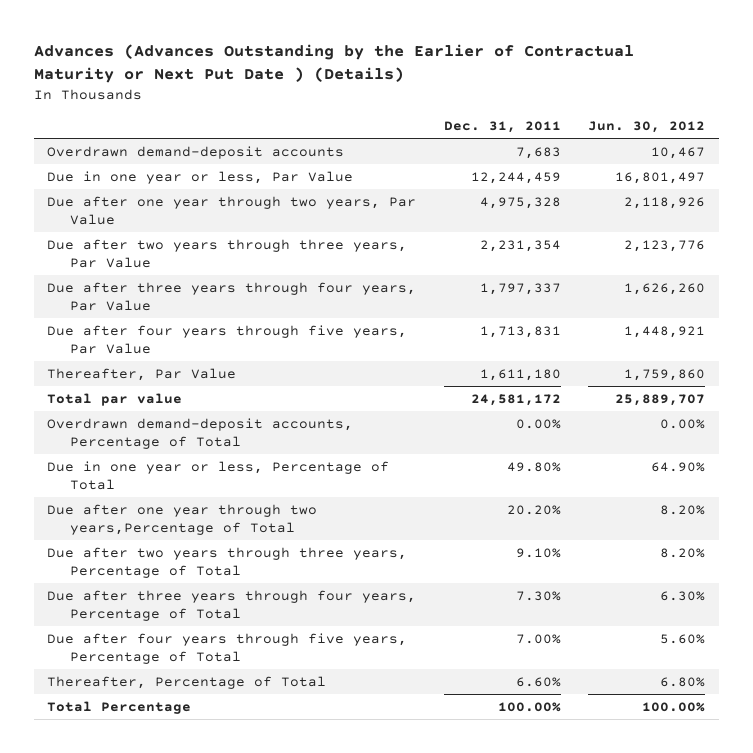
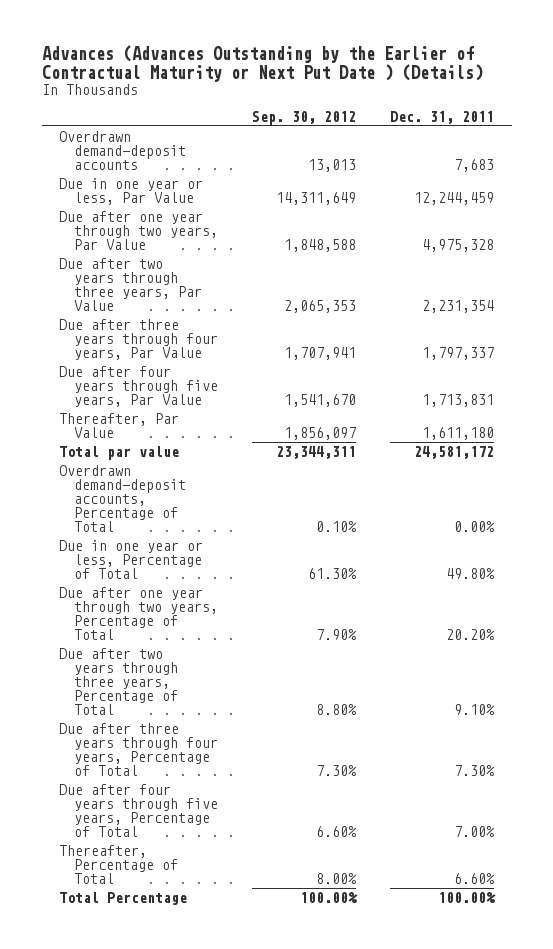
[588,121,706,134] Jun. 30, 2012 -> none
none -> [251,111,356,126] Sep. 30, 2012
[47,503,318,536] Due after one year through two years,Percentage of Total -> [59,586,218,641] Due after one year through two years, Percentage of Total

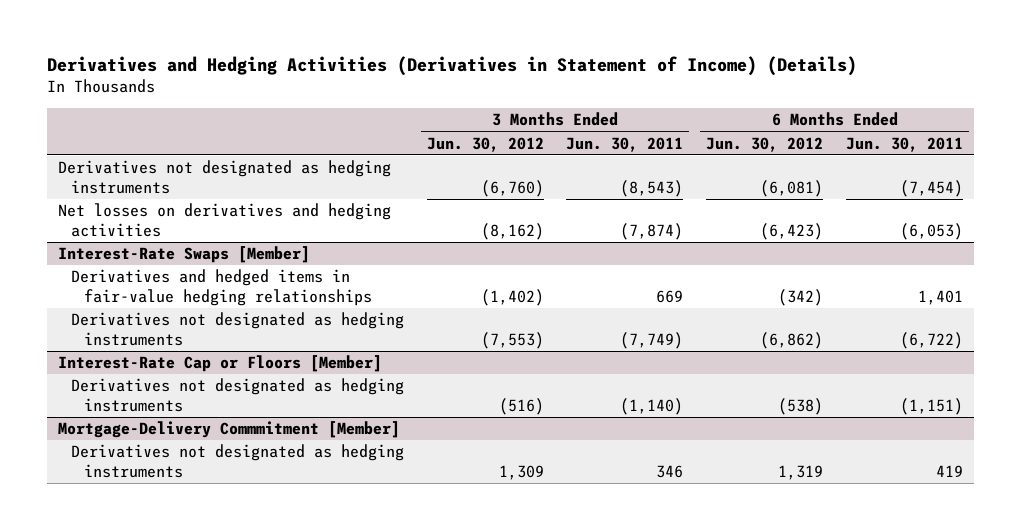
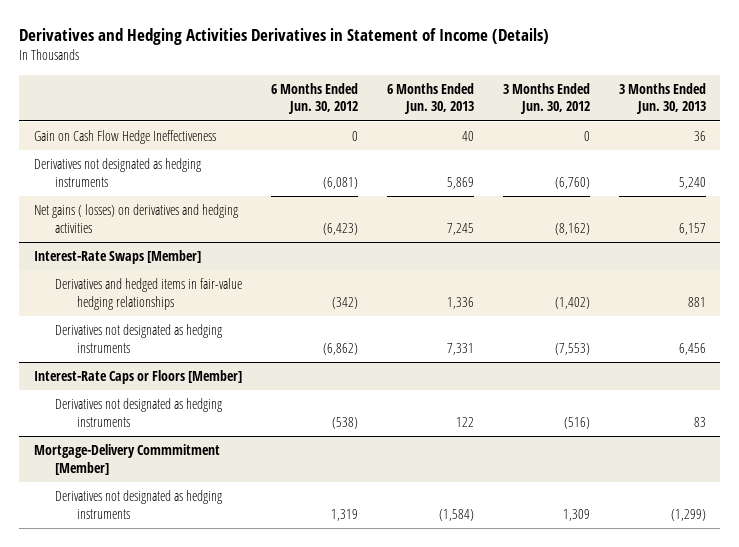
[46,56,857,77] Derivatives and Hedging Activities (Derivatives in Statement of Income) (Details) -> [19,28,550,46] Derivatives and Hedging Activities Derivatives in Statement of Income (Details)
[566,136,684,152] Jun. 30, 2011 -> none
[845,136,963,152] Jun. 30, 2011 -> none
none -> [386,82,474,115] 6 Months Ended Jun. 30, 2013
none -> [618,82,706,115] 3 Months Ended Jun. 30, 2013
none -> [33,130,216,145] Gain on Cash Flow Hedge Ineffectiveness
[57,203,391,237] Net losses on derivatives and hedging activities -> [33,204,238,233] Net gains ( losses) on derivatives and hedging activities
[57,355,382,373] Interest-Rate Cap or Floors [Member] -> [33,370,242,385] Interest-Rate Caps or Floors [Member]

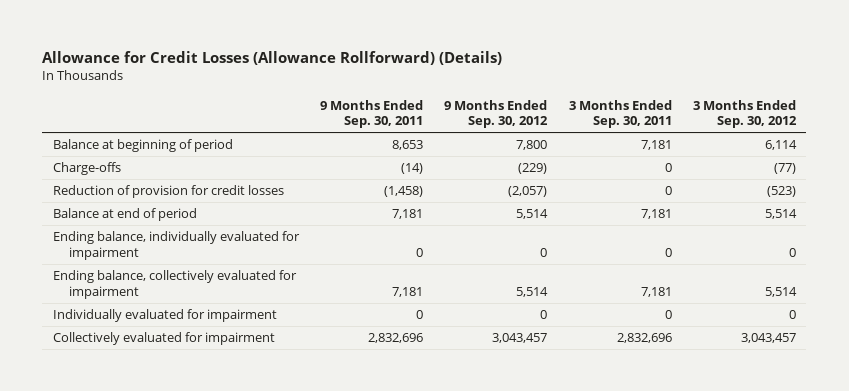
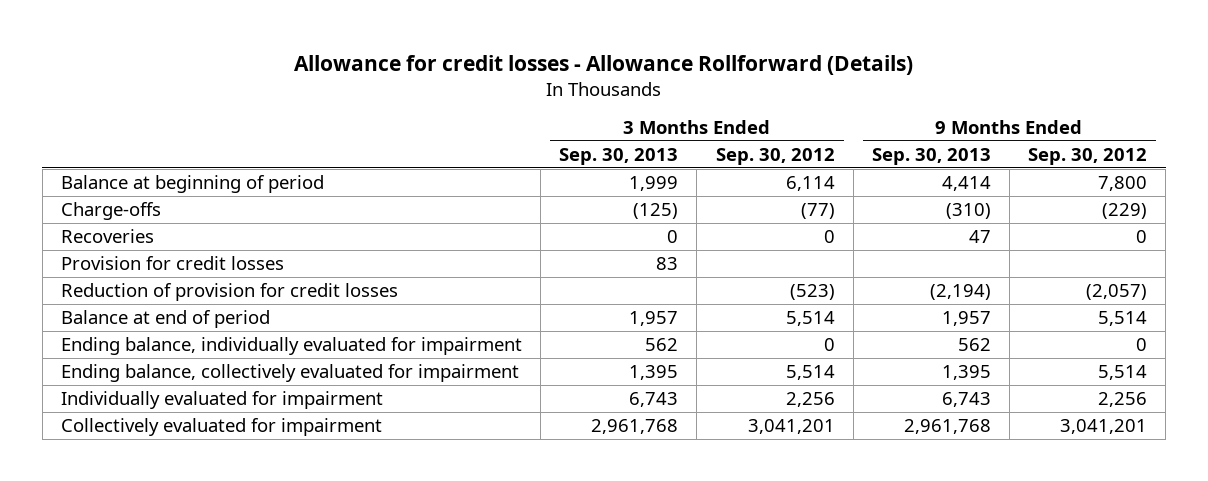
[42,50,503,65] Allowance for Credit Losses (Allowance Rollforward) (Details) -> [294,54,914,75] Allowance for credit losses - Allowance Rollforward (Details)
[320,99,424,129] 9 Months Ended Sep. 30, 2011 -> none
[568,99,672,129] 3 Months Ended Sep. 30, 2011 -> none
none -> [559,147,679,165] Sep. 30, 2013
none -> [871,147,991,165] Sep. 30, 2013
none -> [60,229,154,244] Recoveries
none -> [60,256,284,271] Provision for credit losses
[540,310,548,320] 0 -> [1098,392,1148,408] 2,256
[788,310,796,320] 0 -> [785,392,835,408] 2,256
[492,333,548,344] 3,043,457 -> [1060,419,1148,435] 3,041,201
[740,333,796,344] 3,043,457 -> [747,419,835,435] 3,041,201

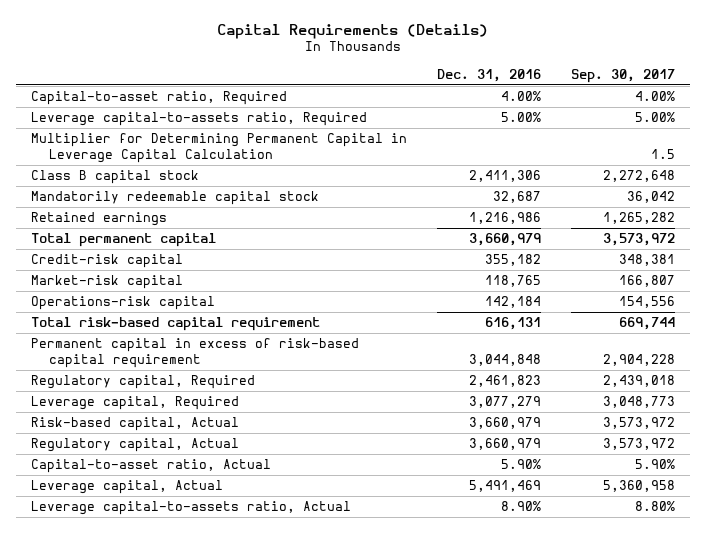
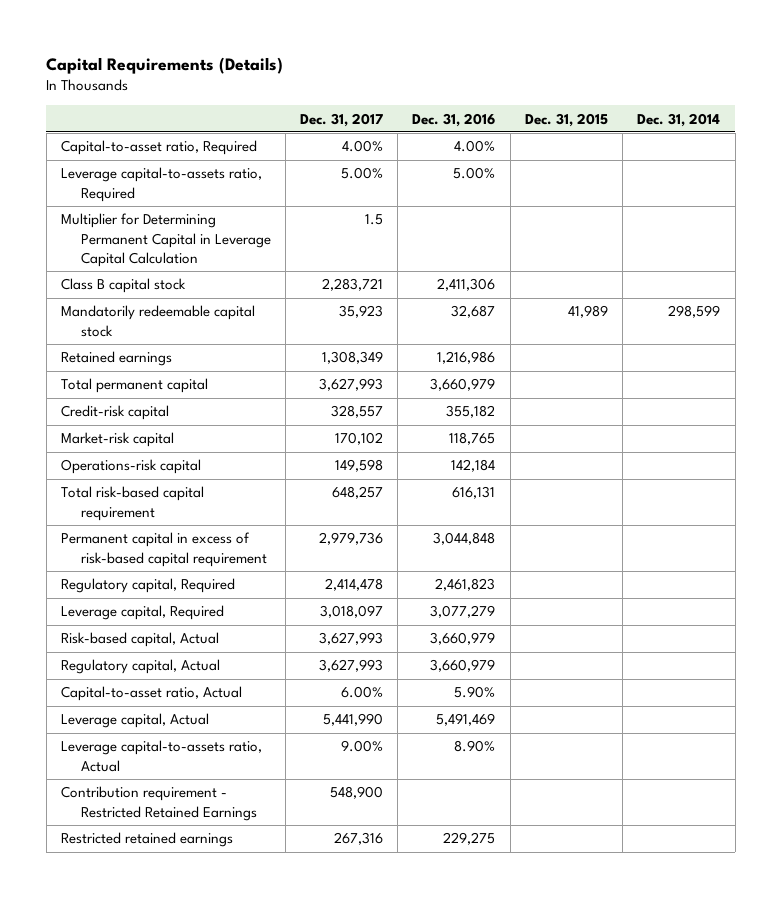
[570,68,675,83] Sep. 30, 2017 -> none
none -> [299,112,383,127] Dec. 31, 2017
none -> [524,112,608,127] Dec. 31, 2015
none -> [637,112,721,127] Dec. 31, 2014
none -> [61,786,257,821] Contribution requirement - Restricted Retained Earnings
none -> [61,832,234,848] Restricted retained earnings

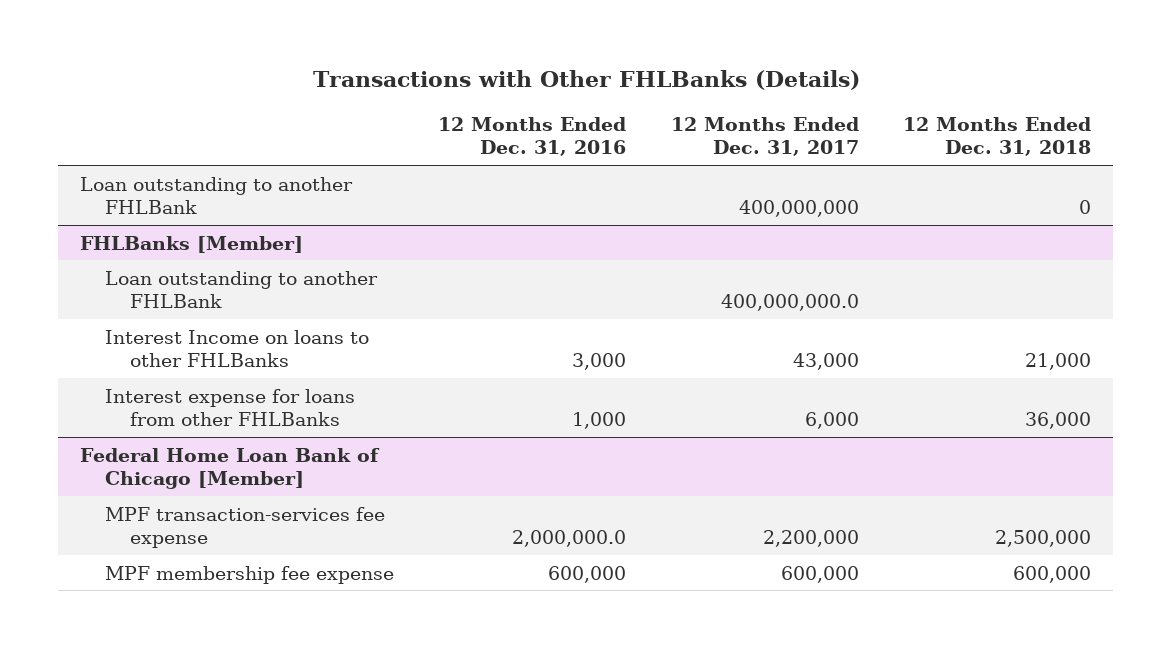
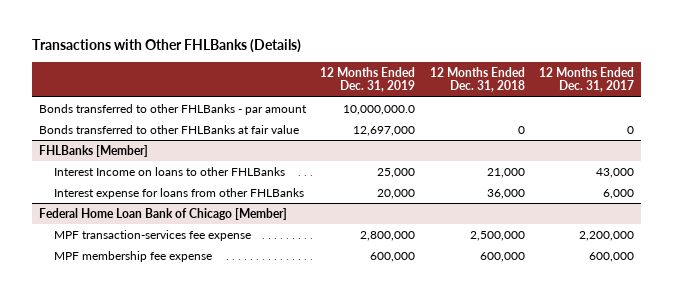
[438,116,627,157] 12 Months Ended Dec. 31, 2016 -> none
none -> [320,66,416,93] 12 Months Ended Dec. 31, 2019
[80,176,354,214] Loan outstanding to another FHLBank -> none
none -> [38,103,307,115] Bonds transferred to other FHLBanks - par amount
none -> [38,124,299,134] Bonds transferred to other FHLBanks at fair value
[105,270,379,308] Loan outstanding to another FHLBank -> none

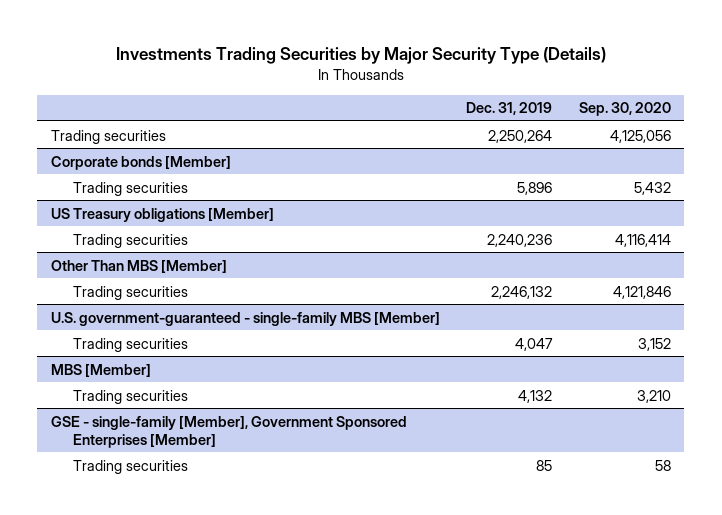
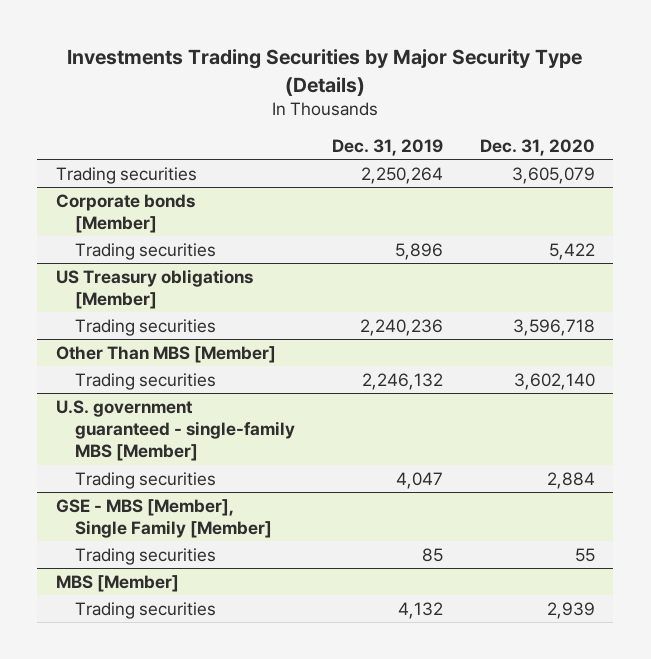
[579,102,672,117] Sep. 30, 2020 -> none
none -> [479,139,595,157] Dec. 31, 2020
[50,311,440,326] U.S. government-guaranteed - single-family MBS [Member] -> [55,399,295,462] U.S. government guaranteed - single-family MBS [Member]
none -> [55,498,272,538] GSE - MBS [Member], Single Family [Member]
none -> [74,547,216,565] Trading securities
[50,415,407,448] GSE - single-family [Member], Government Sponsored Enterprises [Member] -> none
[72,459,188,474] Trading securities -> none

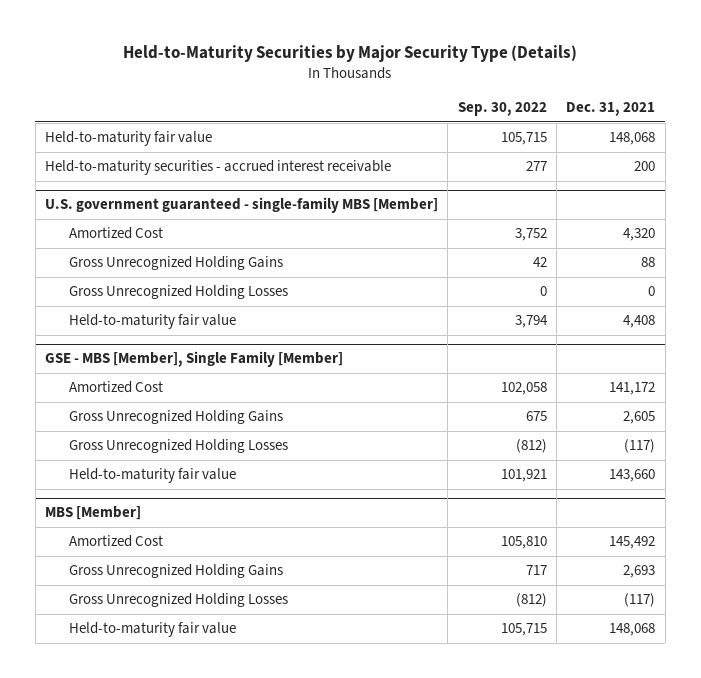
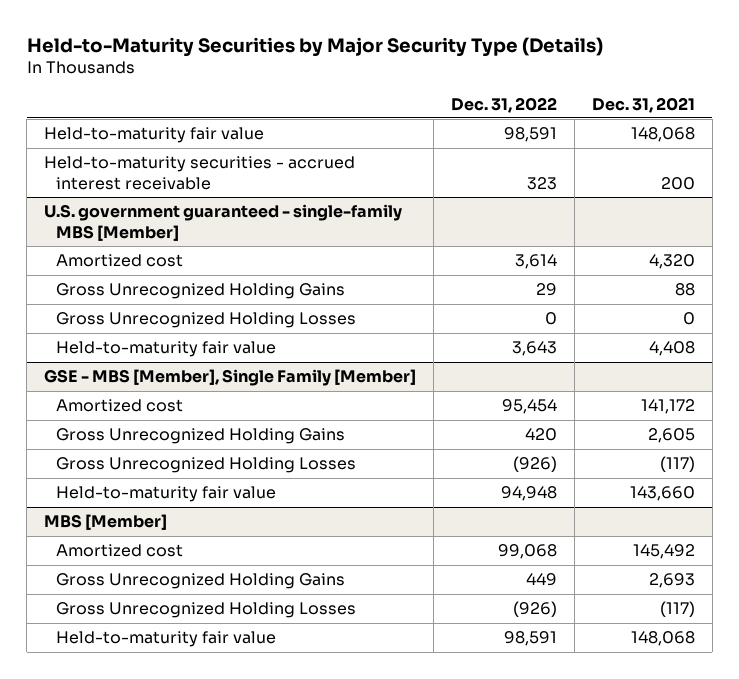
[457,102,547,117] Sep. 30, 2022 -> none
none -> [450,96,557,113] Dec. 31, 2022
[68,227,163,240] Amortized Cost -> [56,254,184,268] Amortized cost
[68,381,163,394] Amortized Cost -> [56,399,184,413] Amortized cost
[68,535,163,548] Amortized Cost -> [56,544,184,558] Amortized cost

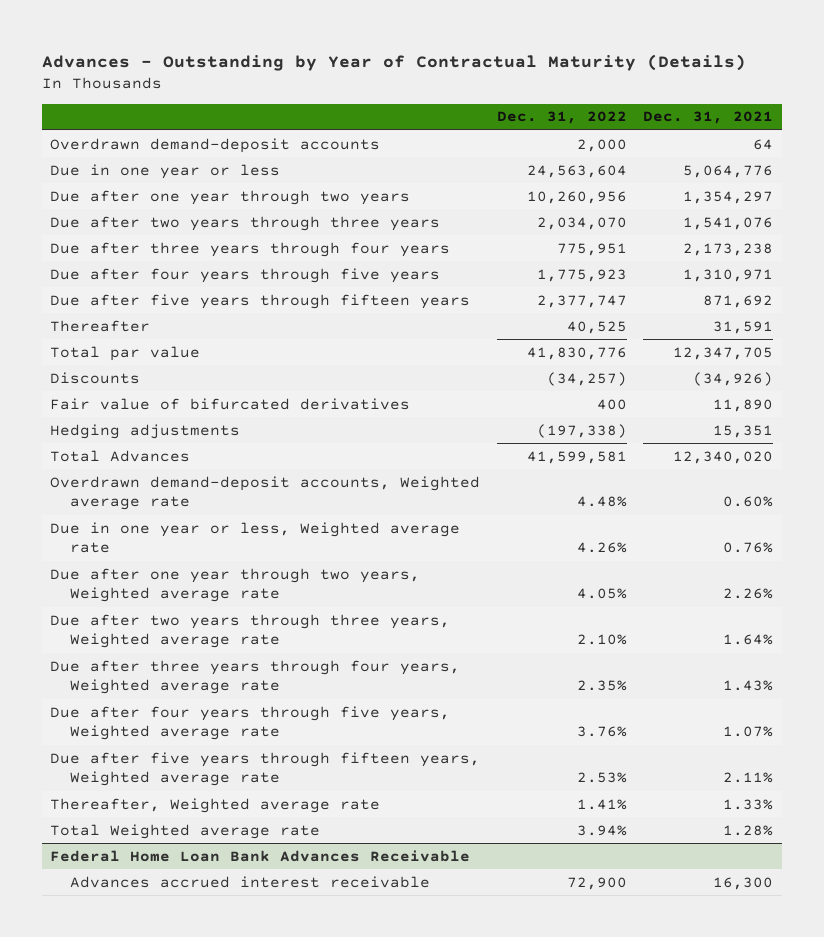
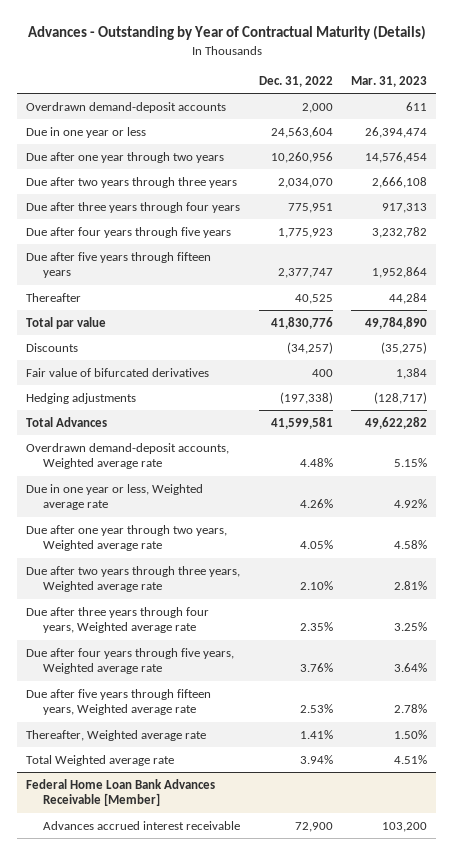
[643,111,774,125] Dec. 31, 2021 -> none
none -> [350,75,427,87] Mar. 31, 2023
[50,849,471,862] Federal Home Loan Bank Advances Receivable -> [26,778,216,807] Federal Home Loan Bank Advances Receivable [Member]

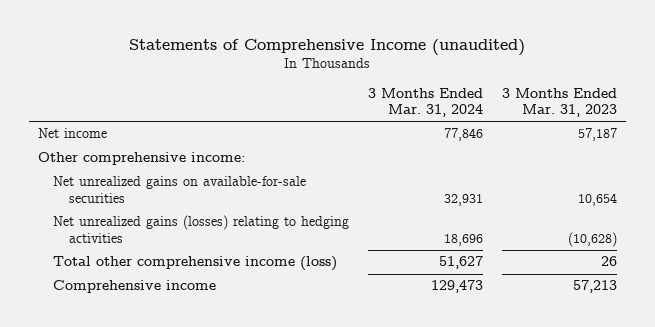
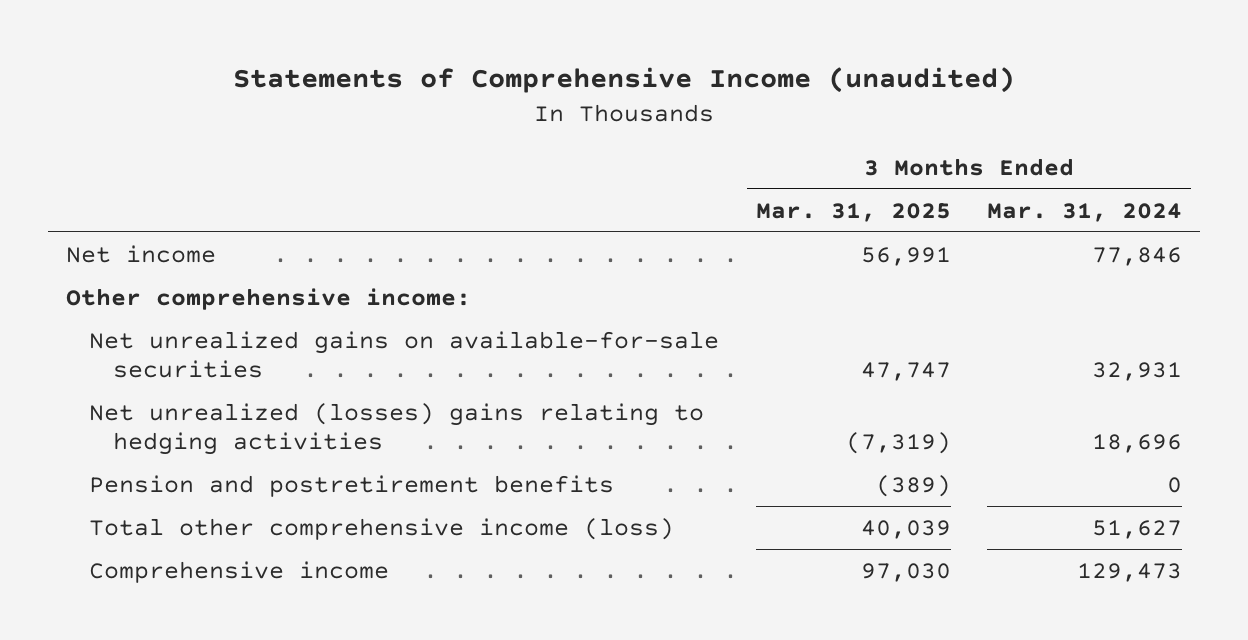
[501,87,617,117] 3 Months Ended Mar. 31, 2023 -> none
none -> [755,202,951,222] Mar. 31, 2025
[53,215,350,243] Net unrealized gains (losses) relating to hedging activities -> [89,402,705,456] Net unrealized (losses) gains relating to hedging activities
none -> [89,474,615,497] Pension and postretirement benefits

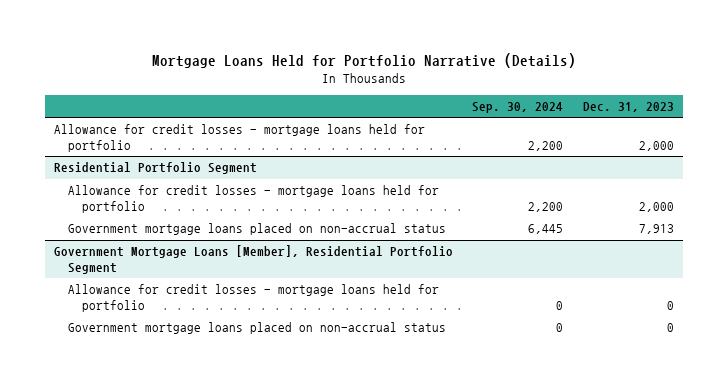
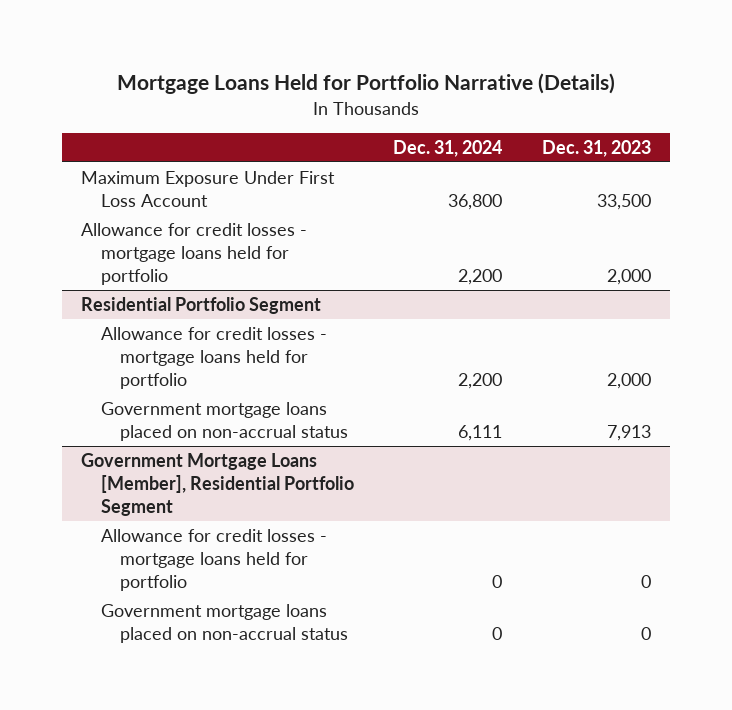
[472,102,564,114] Sep. 30, 2024 -> none
none -> [393,139,503,157] Dec. 31, 2024
none -> [81,170,336,207] Maximum Exposure Under First Loss Account

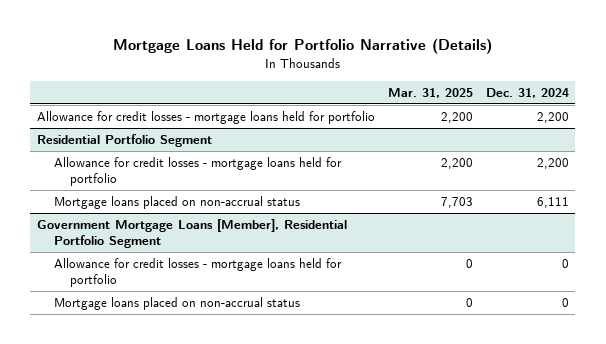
[541,139,651,157] Dec. 31, 2023 -> none
none -> [387,88,473,99] Mar. 31, 2025
[81,170,336,207] Maximum Exposure Under First Loss Account -> none
[100,401,349,441] Government mortgage loans placed on non-accrual status -> [53,196,300,210] Mortgage loans placed on non-accrual status
[100,603,349,643] Government mortgage loans placed on non-accrual status -> [53,297,300,311] Mortgage loans placed on non-accrual status

